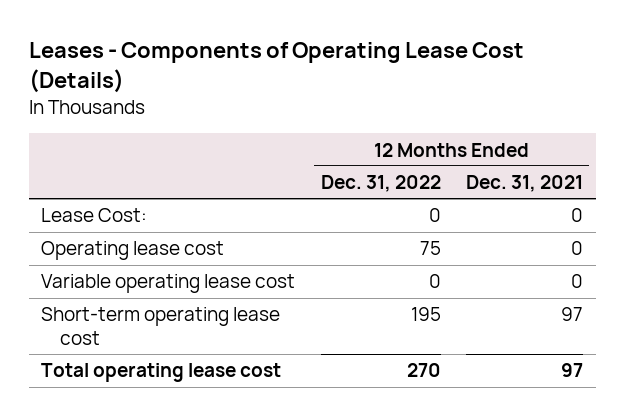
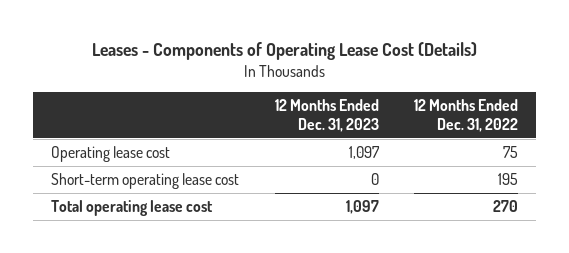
[465,175,583,193] Dec. 31, 2021 -> none
none -> [274,99,379,132] 12 Months Ended Dec. 31, 2023
[41,208,148,223] Lease Cost: -> none
[41,274,296,294] Variable operating lease cost -> none

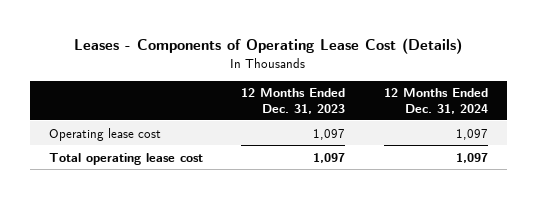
[414,99,519,132] 12 Months Ended Dec. 31, 2022 -> none
none -> [383,88,488,114] 12 Months Ended Dec. 31, 2024
[50,172,239,189] Short-term operating lease cost -> none

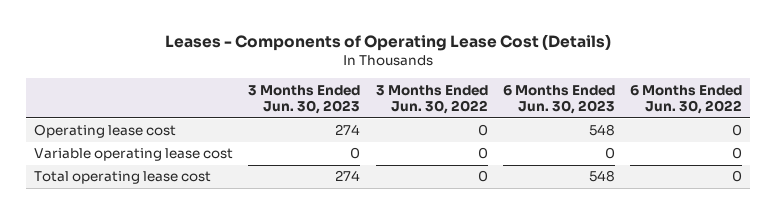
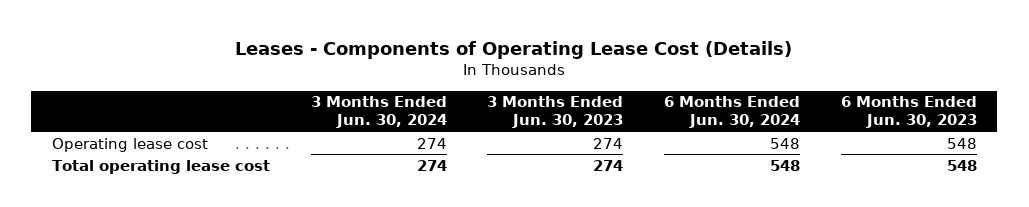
[375,84,488,114] 3 Months Ended Jun. 30, 2022 -> none
[630,84,743,114] 6 Months Ended Jun. 30, 2022 -> none
none -> [310,96,447,129] 3 Months Ended Jun. 30, 2024
none -> [664,96,801,129] 6 Months Ended Jun. 30, 2024
[34,148,234,162] Variable operating lease cost -> none

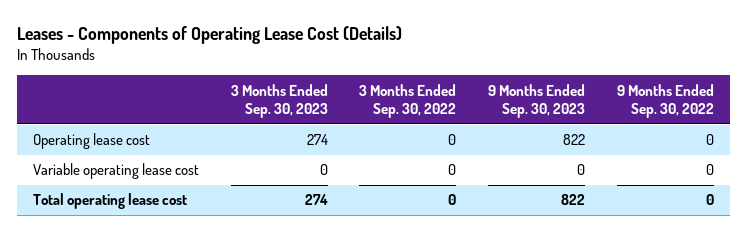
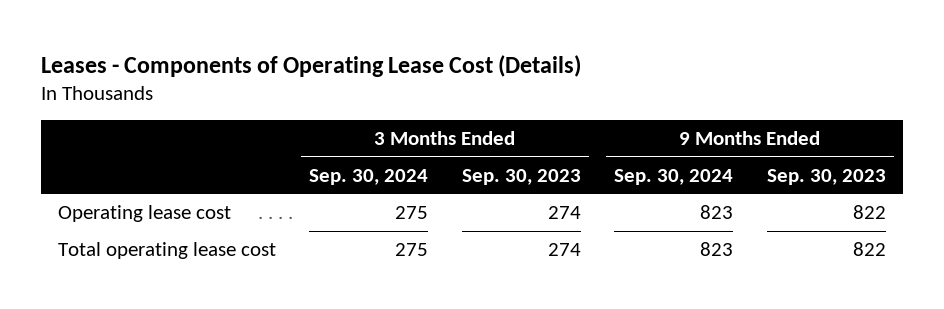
[359,83,457,118] 3 Months Ended Sep. 30, 2022 -> none
[617,83,715,118] 9 Months Ended Sep. 30, 2022 -> none
none -> [309,168,429,185] Sep. 30, 2024
none -> [614,168,734,185] Sep. 30, 2024
[32,163,199,180] Variable operating lease cost -> none

